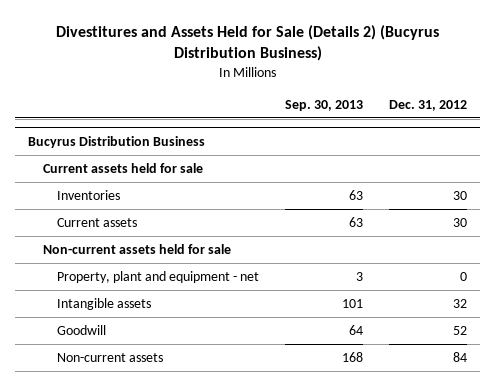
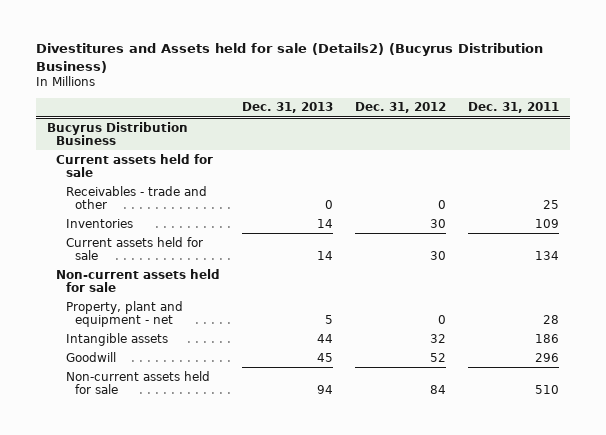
[55,24,439,62] Divestitures and Assets Held for Sale (Details 2) (Bucyrus Distribution Business) -> [35,43,543,74] Divestitures and Assets held for sale (Details2) (Bucyrus Distribution Business)
[284,99,363,111] Sep. 30, 2013 -> none
none -> [242,102,334,114] Dec. 31, 2013
none -> [468,102,560,114] Dec. 31, 2011
none -> [65,185,207,210] Receivables - trade and other
[56,218,137,228] Current assets -> [65,236,203,261] Current assets held for sale
[56,353,163,363] Non-current assets -> [65,370,210,395] Non-current assets held for sale

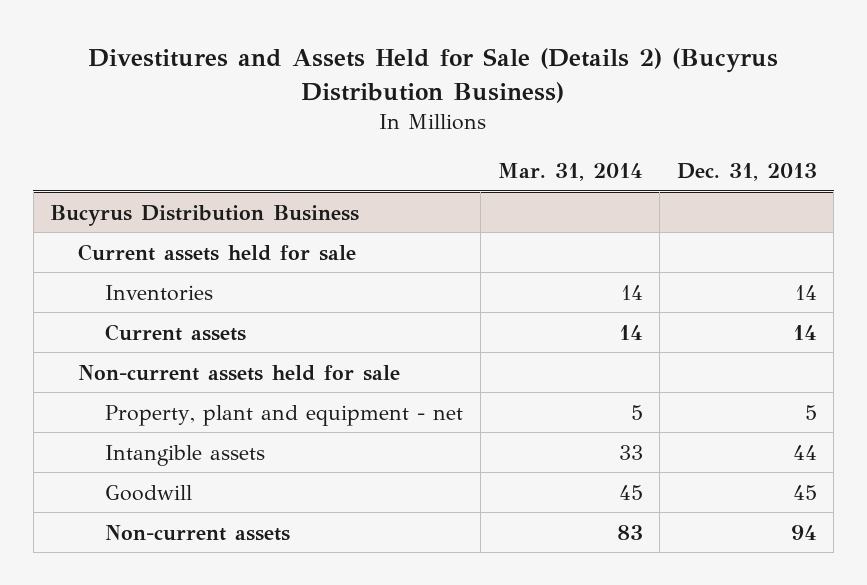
[35,43,543,74] Divestitures and Assets held for sale (Details2) (Bucyrus Distribution Business) -> [88,48,779,103] Divestitures and Assets Held for Sale (Details 2) (Bucyrus Distribution Business)
[355,102,447,114] Dec. 31, 2012 -> none
[468,102,560,114] Dec. 31, 2011 -> none
none -> [497,163,643,182] Mar. 31, 2014
[65,185,207,210] Receivables - trade and other -> none
[65,236,203,261] Current assets held for sale -> [105,323,247,341] Current assets
[65,370,210,395] Non-current assets held for sale -> [105,524,291,541] Non-current assets

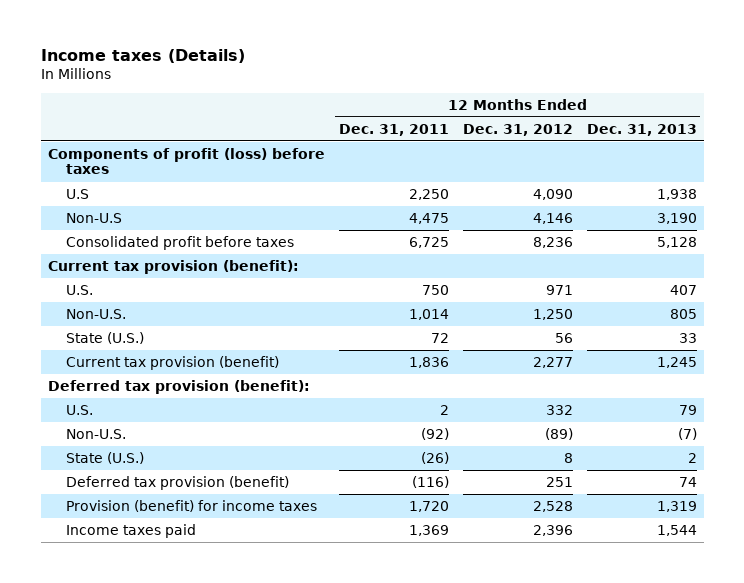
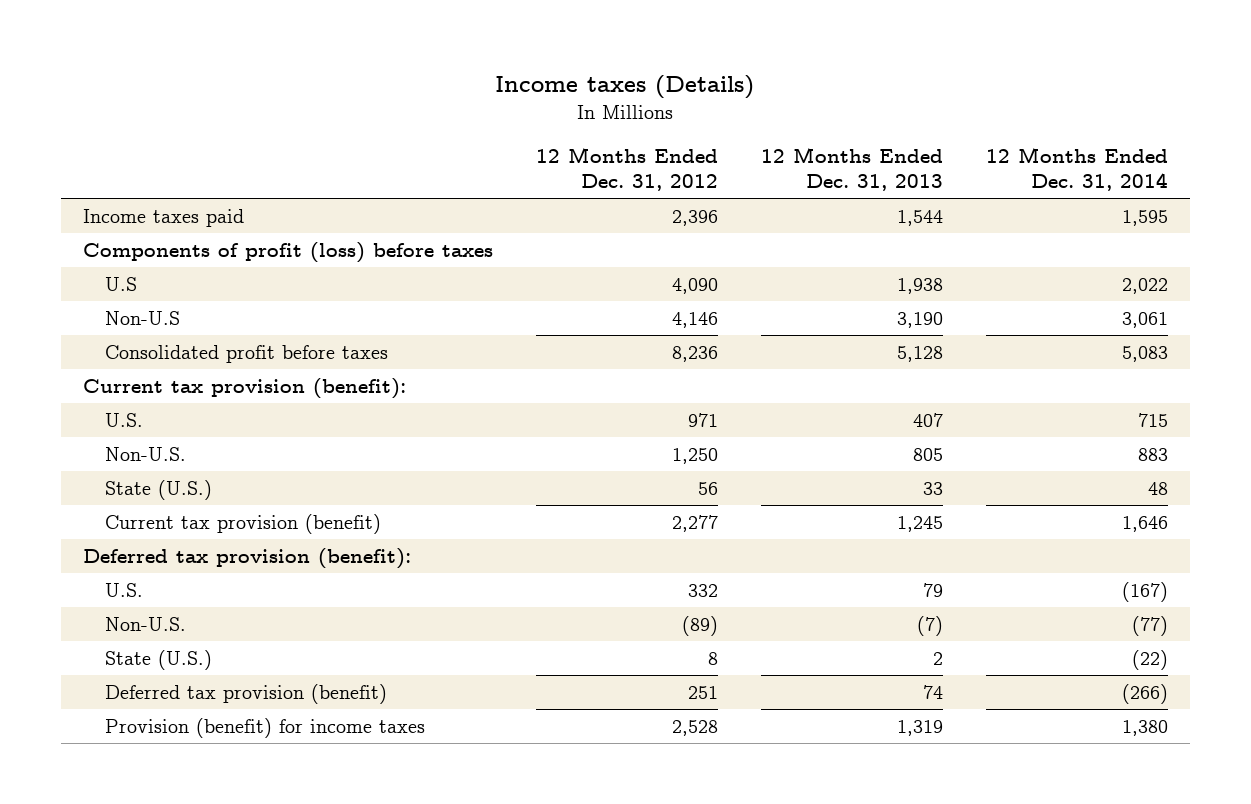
[338,123,449,136] Dec. 31, 2011 -> none
none -> [986,147,1169,192] 12 Months Ended Dec. 31, 2014
[66,523,197,538] Income taxes paid -> [82,208,244,227] Income taxes paid

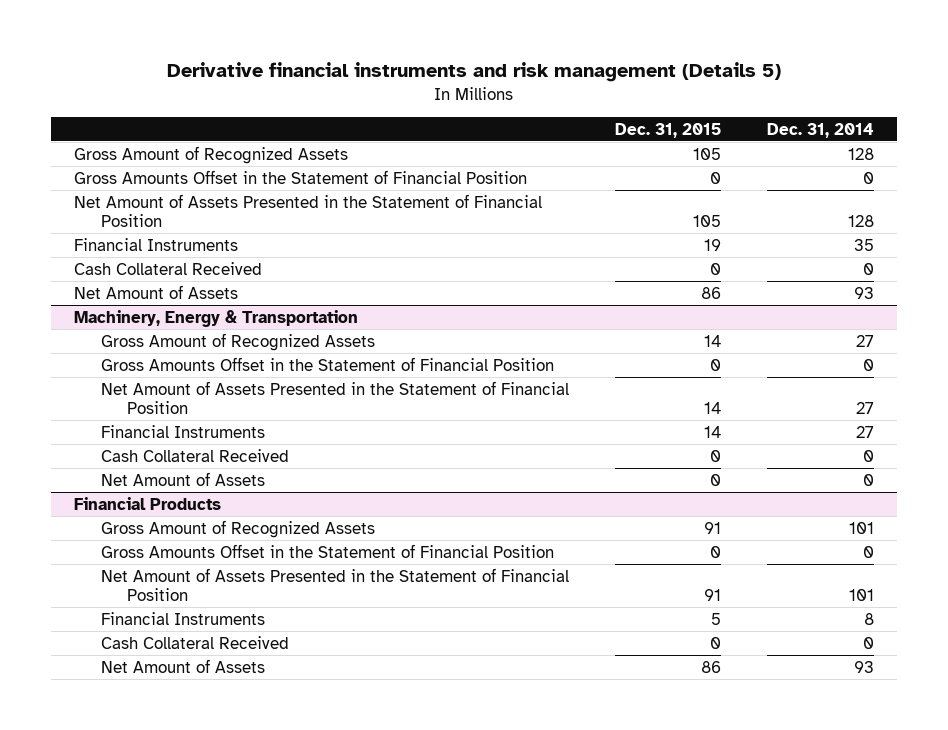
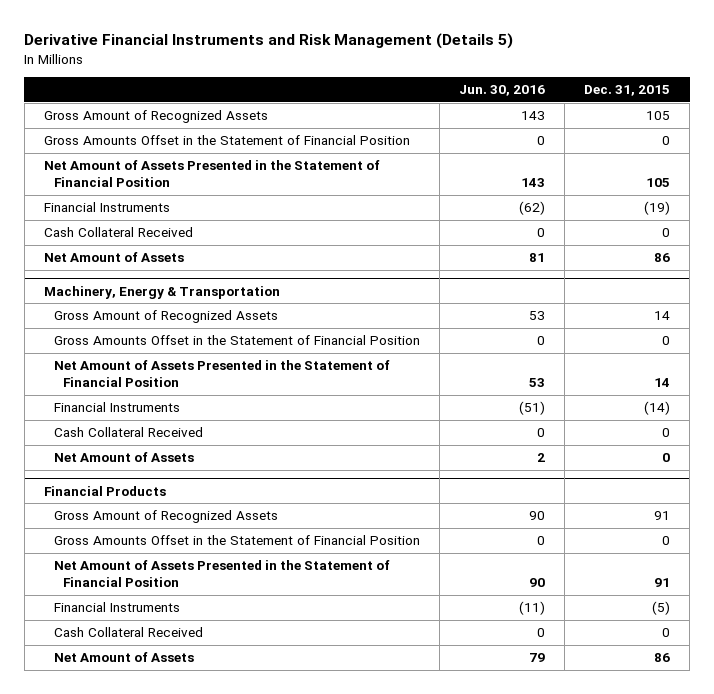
[167,62,782,83] Derivative financial instruments and risk management (Details 5) -> [24,33,514,50] Derivative Financial Instruments and Risk Management (Details 5)
[767,122,875,138] Dec. 31, 2014 -> none
none -> [458,85,545,97] Jun. 30, 2016
[704,238,722,251] 19 -> [644,201,671,216] (19)
[704,425,722,438] 14 -> [644,401,671,416] (14)
[711,612,722,625] 5 -> [652,601,671,616] (5)

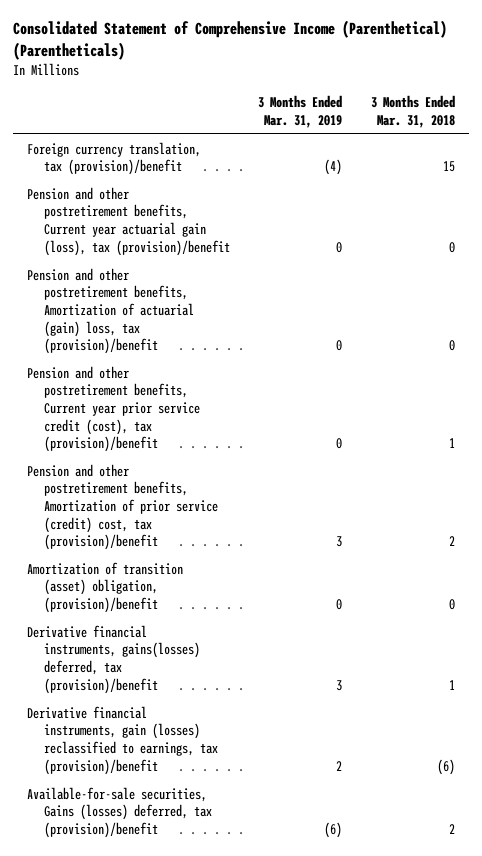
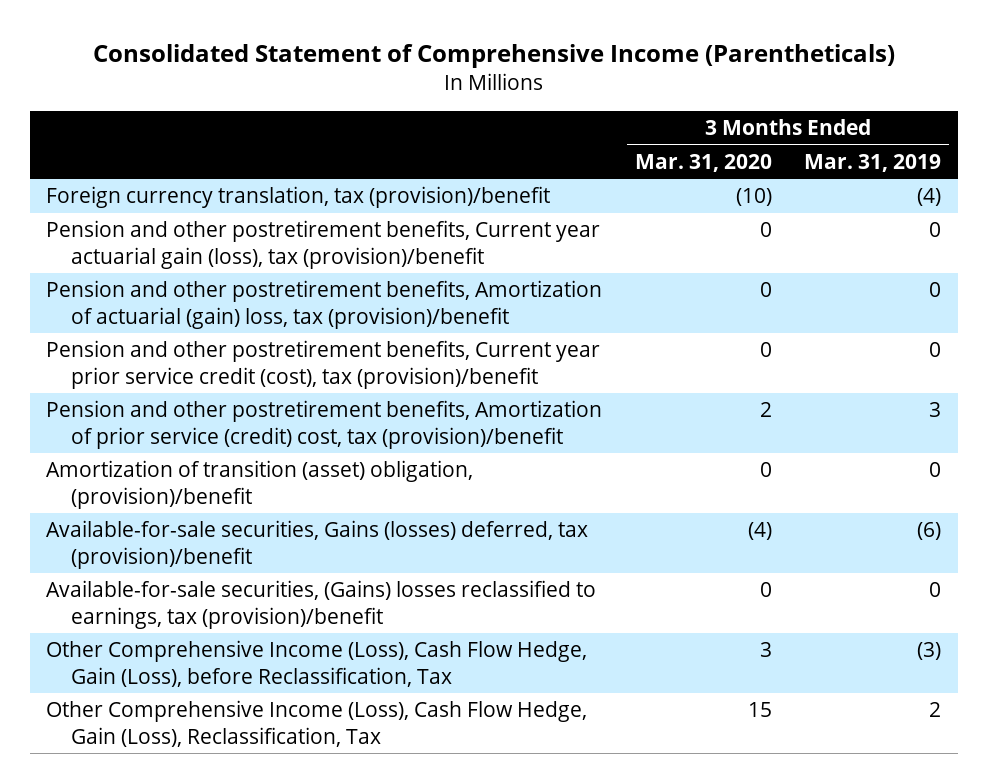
[12,20,447,60] Consolidated Statement of Comprehensive Income (Parenthetical) (Parentheticals) -> [92,43,895,68] Consolidated Statement of Comprehensive Income (Parentheticals)
[370,95,455,128] 3 Months Ended Mar. 31, 2018 -> none
none -> [634,153,772,172] Mar. 31, 2020
[26,624,200,694] Derivative financial instruments, gains(losses) deferred, tax (provision)/benefit -> none
[26,705,218,775] Derivative financial instruments, gain (losses) reclassified to earnings, tax (provision)/benefit -> none
none -> [46,580,597,629] Available-for-sale securities, (Gains) losses reclassified to earnings, tax (provision)/benefit
none -> [46,640,588,687] Other Comprehensive Income (Loss), Cash Flow Hedge, Gain (Loss), before Reclassification, Tax
none -> [46,700,588,747] Other Comprehensive Income (Loss), Cash Flow Hedge, Gain (Loss), Reclassification, Tax

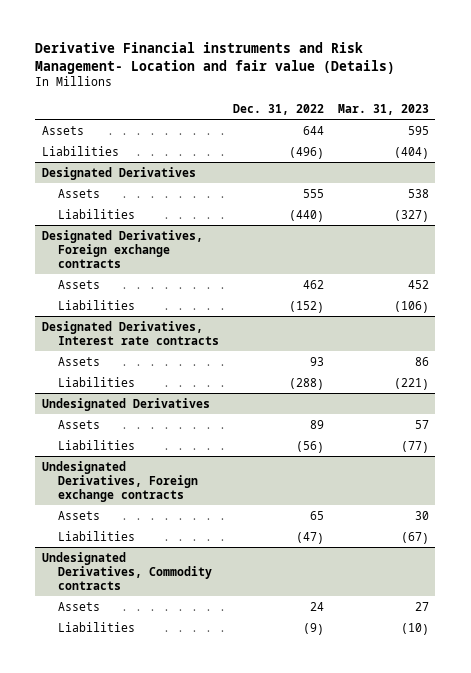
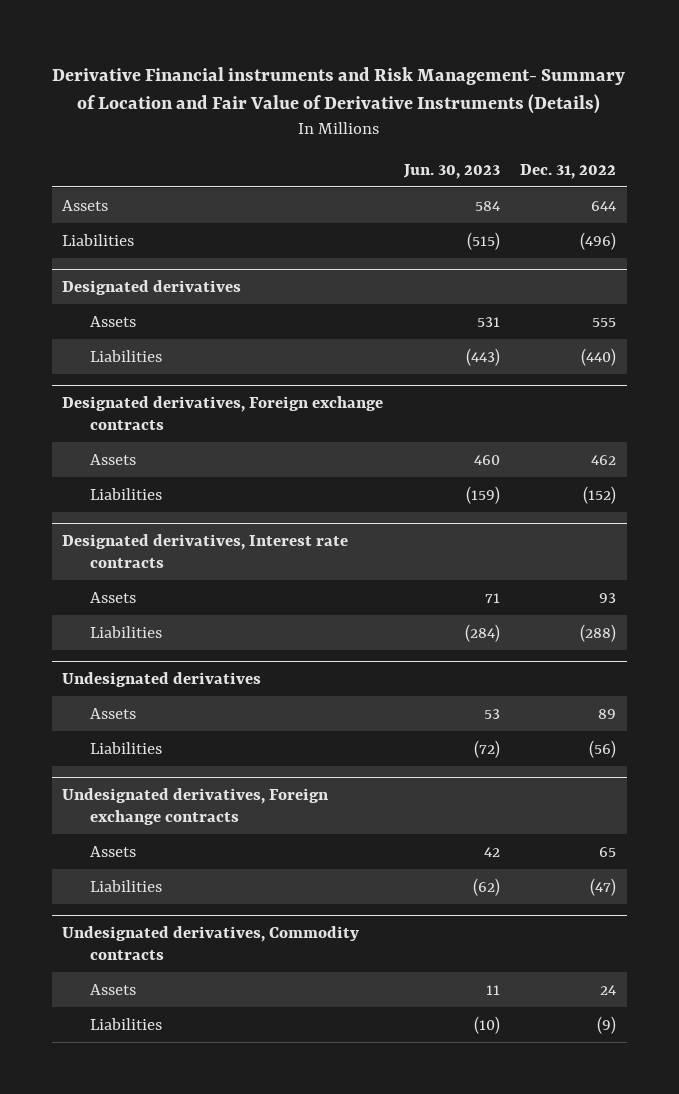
[35,42,396,75] Derivative Financial instruments and Risk Management- Location and fair value (Details) -> [52,66,626,115] Derivative Financial instruments and Risk Management- Summary of Location and Fair Value of Derivative Instruments (Details)
[337,103,429,115] Mar. 31, 2023 -> none
none -> [402,163,500,179] Jun. 30, 2023
[42,166,197,180] Designated Derivatives -> [62,279,242,295] Designated derivatives
[42,229,204,268] Designated Derivatives, Foreign exchange contracts -> [62,395,384,431] Designated derivatives, Foreign exchange contracts
[42,320,220,345] Designated Derivatives, Interest rate contracts -> [62,533,349,569] Designated derivatives, Interest rate contracts
[42,397,211,411] Undesignated Derivatives -> [62,671,262,687] Undesignated derivatives
[42,460,199,502] Undesignated Derivatives, Foreign exchange contracts -> [62,787,330,826] Undesignated derivatives, Foreign exchange contracts
[42,551,213,590] Undesignated Derivatives, Commodity contracts -> [62,925,360,961] Undesignated derivatives, Commodity contracts

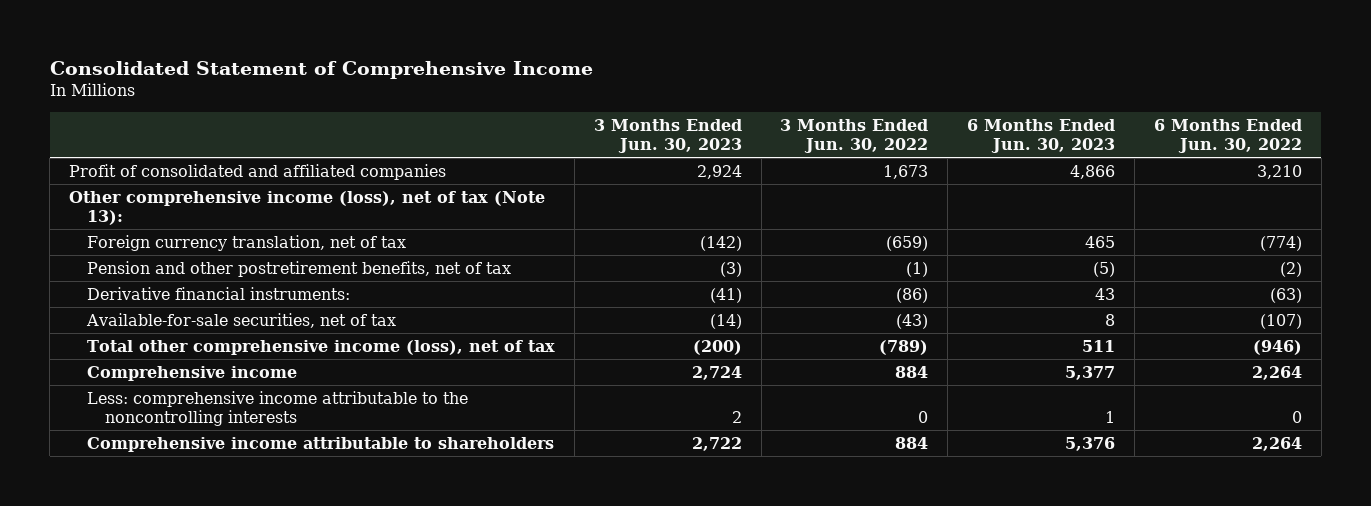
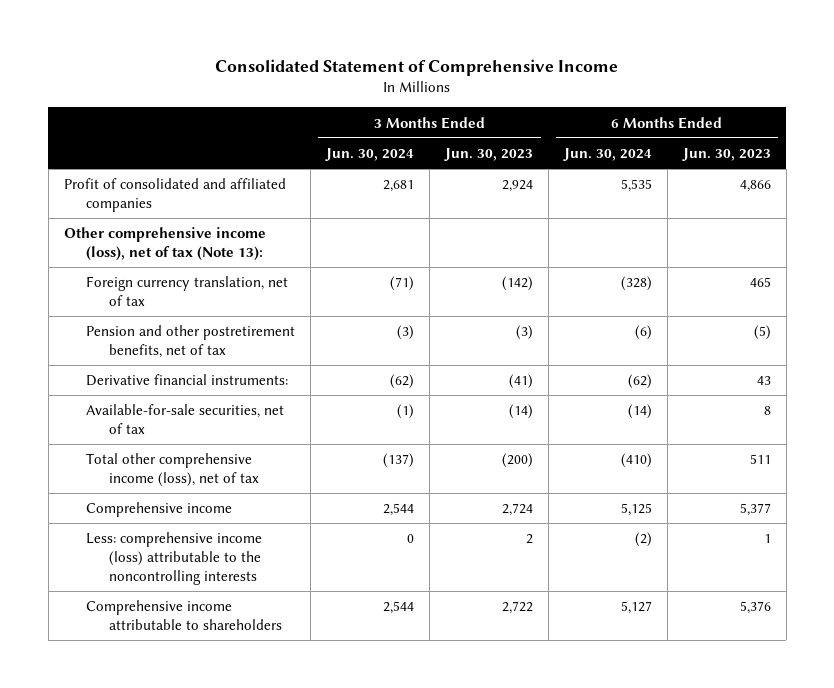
[780,118,929,154] 3 Months Ended Jun. 30, 2022 -> none
[1153,118,1302,154] 6 Months Ended Jun. 30, 2022 -> none
none -> [325,147,415,161] Jun. 30, 2024
none -> [562,147,652,161] Jun. 30, 2024
[87,390,469,427] Less: comprehensive income attributable to the noncontrolling interests -> [86,532,263,585] Less: comprehensive income (loss) attributable to the noncontrolling interests

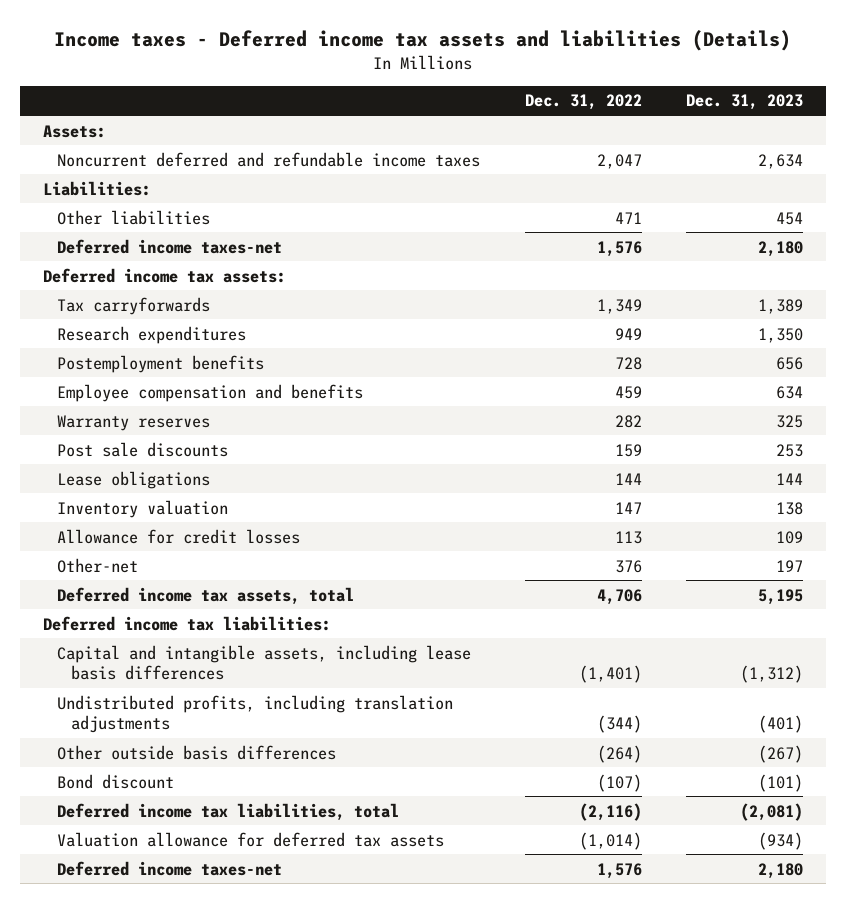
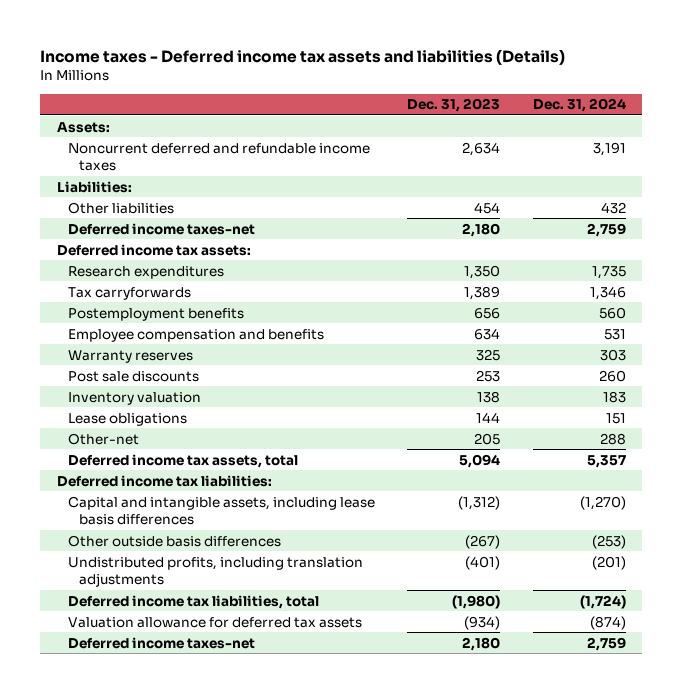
[524,94,642,111] Dec. 31, 2022 -> none
none -> [532,98,626,113] Dec. 31, 2024
[56,296,210,315] Tax carryforwards -> [67,286,191,300] Tax carryforwards
[56,528,300,544] Allowance for credit losses -> none
[56,470,210,489] Lease obligations -> [67,412,187,426] Lease obligations
[776,559,804,572] 197 -> [474,432,501,445] 205
[758,588,804,605] 5,195 -> [459,453,501,468] 5,094
[56,773,174,789] Bond discount -> none
[56,694,453,734] Undistributed profits, including translation adjustments -> [67,556,363,588] Undistributed profits, including translation adjustments
[740,802,804,821] (2,081) -> [452,594,501,609] (1,980)

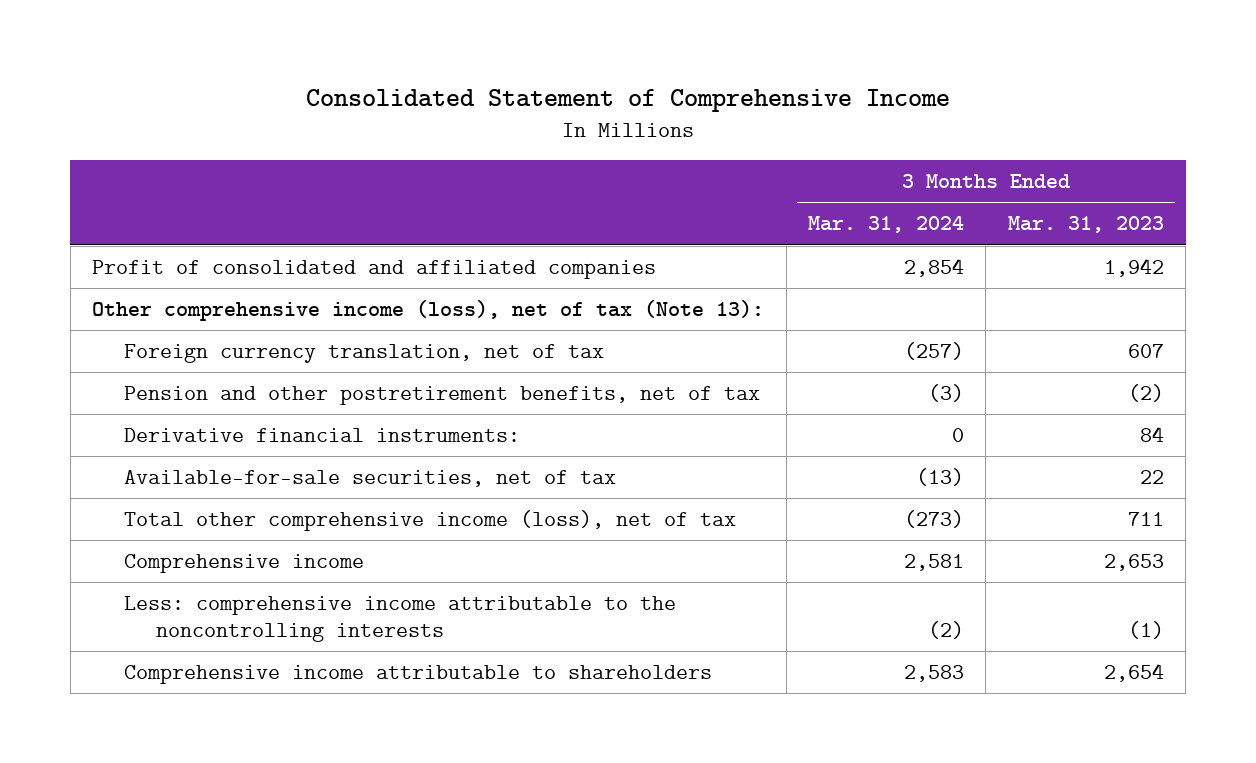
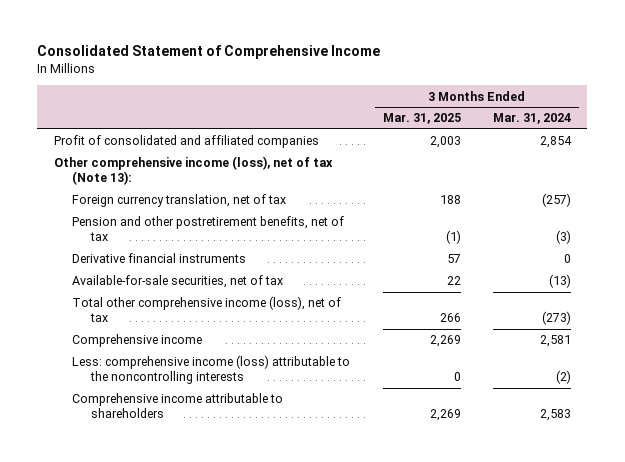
[1007,216,1164,234] Mar. 31, 2023 -> none
none -> [382,113,461,125] Mar. 31, 2025
[124,428,521,443] Derivative financial instruments: -> [72,253,247,264] Derivative financial instruments
[124,596,677,642] Less: comprehensive income attributable to the noncontrolling interests -> [72,355,351,385] Less: comprehensive income (loss) attributable to the noncontrolling interests

